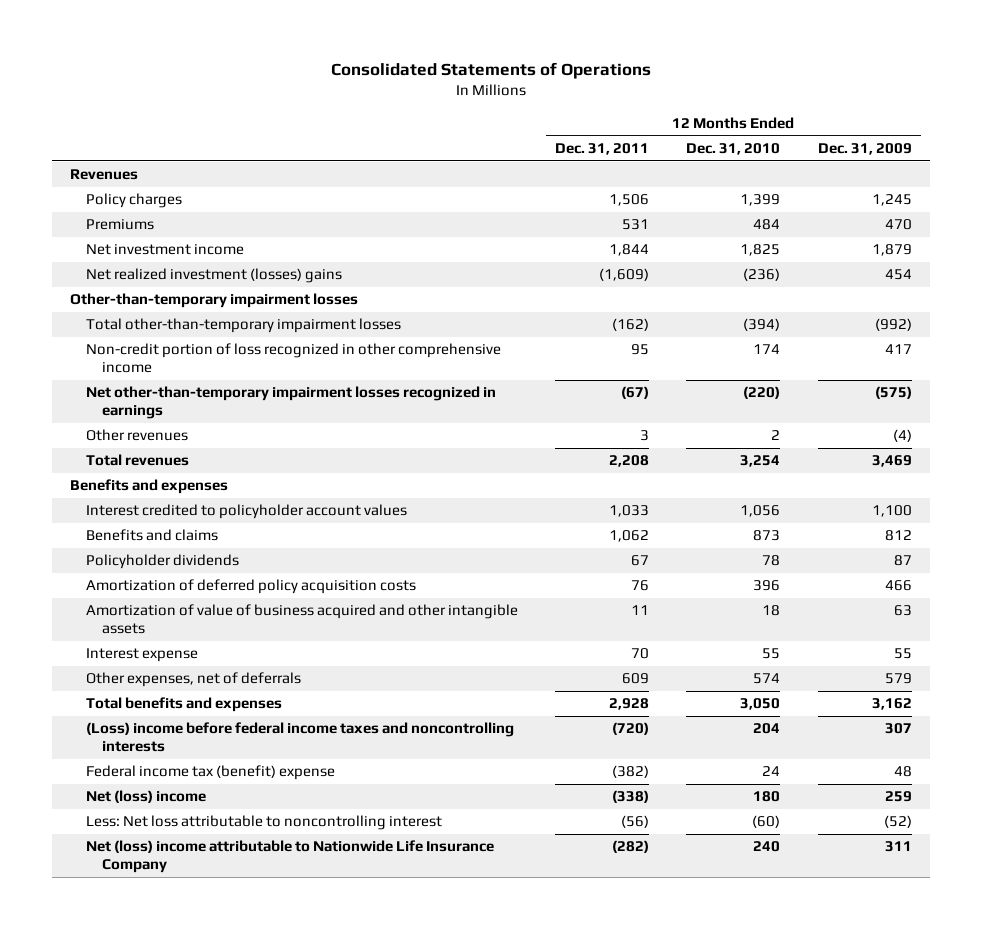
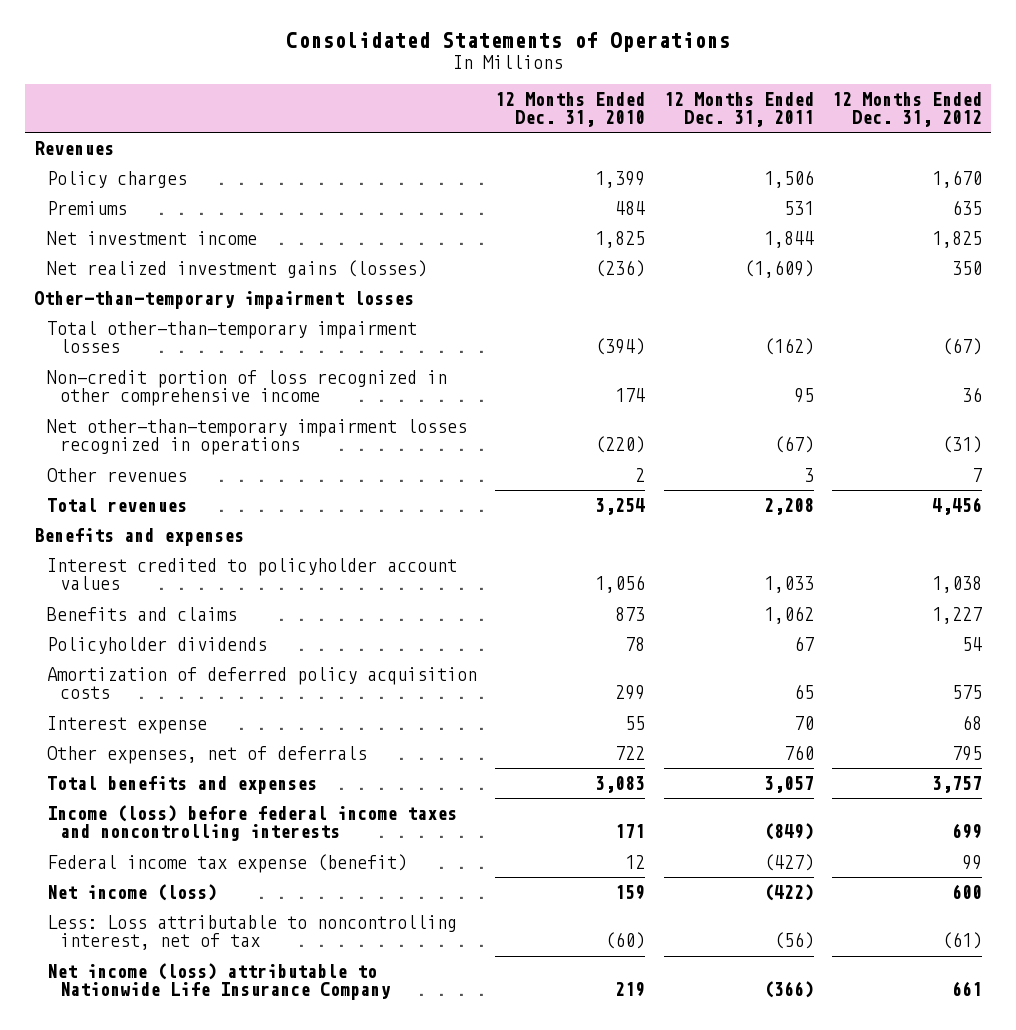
[817,142,912,155] Dec. 31, 2009 -> none
none -> [832,91,983,128] 12 Months Ended Dec. 31, 2012
[86,268,343,284] Net realized investment (losses) gains -> [46,260,427,279] Net realized investment gains (losses)
[86,386,497,420] Net other-than-temporary impairment losses recognized in earnings -> [46,419,467,456] Net other-than-temporary impairment losses recognized in operations
[86,604,519,635] Amortization of value of business acquired and other intangible assets -> none
[631,580,650,592] 76 -> [793,684,814,700] 65
[753,580,781,592] 396 -> [615,685,646,701] 299
[622,673,650,685] 609 -> [783,745,814,761] 760
[753,673,781,685] 574 -> [615,746,646,761] 722
[609,698,650,711] 2,928 -> [763,776,814,794] 3,057
[740,698,781,711] 3,050 -> [595,776,646,794] 3,083
[86,722,515,753] (Loss) income before federal income taxes and noncontrolling interests -> [46,805,457,842] Income (loss) before federal income taxes and noncontrolling interests
[612,722,650,736] (720) -> [763,823,814,841] (849)
[753,723,781,735] 204 -> [615,824,646,839] 171
[86,765,336,781] Federal income tax (benefit) expense -> [46,854,407,874] Federal income tax expense (benefit)
[612,765,650,779] (382) -> [763,854,814,872] (427)
[762,766,781,777] 24 -> [625,855,646,870] 12
[86,790,207,804] Net (loss) income -> [46,884,217,902] Net income (loss)
[612,790,650,804] (338) -> [763,884,814,902] (422)
[753,791,781,803] 180 -> [615,885,646,901] 159
[86,815,443,831] Less: Net loss attributable to noncontrolling interest -> [46,915,457,951] Less: Loss attributable to noncontrolling interest, net of tax
[86,840,495,874] Net (loss) income attributable to Nationwide Life Insurance Company -> [46,963,391,1001] Net income (loss) attributable to Nationwide Life Insurance Company
[612,840,650,854] (282) -> [763,981,814,999] (366)
[753,841,781,853] 240 -> [615,982,646,998] 219

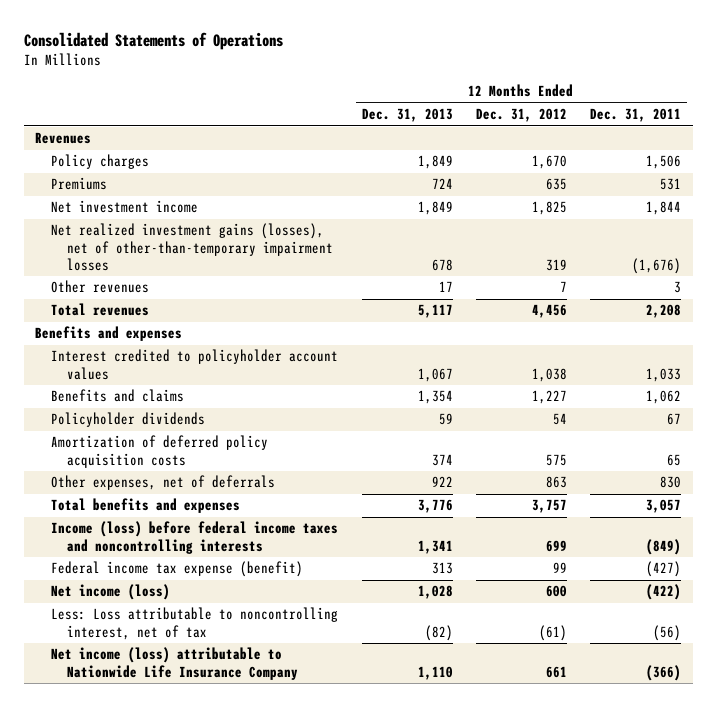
[495,91,646,128] 12 Months Ended Dec. 31, 2010 -> none
none -> [361,108,453,123] Dec. 31, 2013
[34,291,415,310] Other-than-temporary impairment losses -> none
[46,321,417,354] Total other-than-temporary impairment losses -> none
[46,370,447,407] Non-credit portion of loss recognized in other comprehensive income -> none
[46,419,467,456] Net other-than-temporary impairment losses recognized in operations -> none
[46,260,427,279] Net realized investment gains (losses) -> [51,223,333,271] Net realized investment gains (losses), net of other-than-temporary impairment losses
[743,260,814,279] (1,609) -> [632,257,682,274] (1,676)
[952,261,983,276] 350 -> [545,258,567,271] 319
[46,716,207,735] Interest expense -> none
[783,745,814,761] 760 -> [660,476,682,489] 830
[952,746,983,762] 795 -> [545,476,567,489] 863

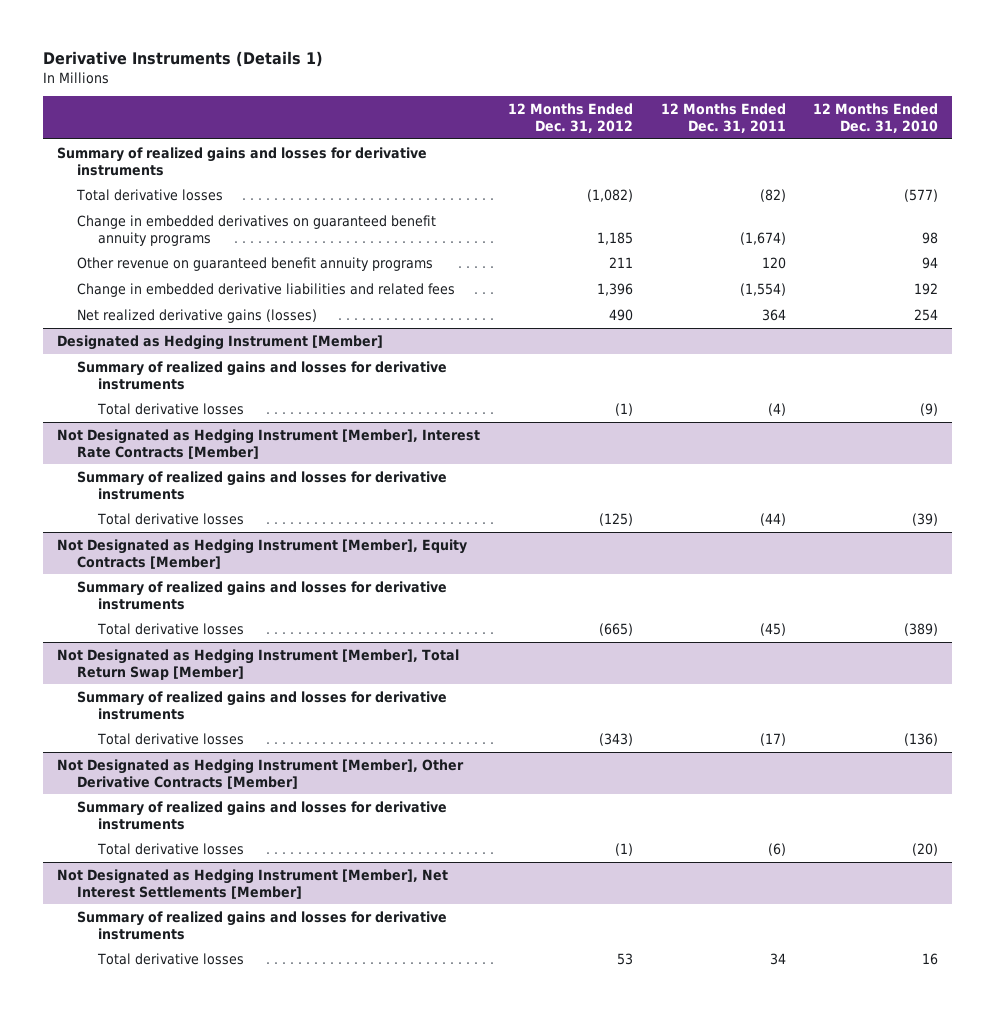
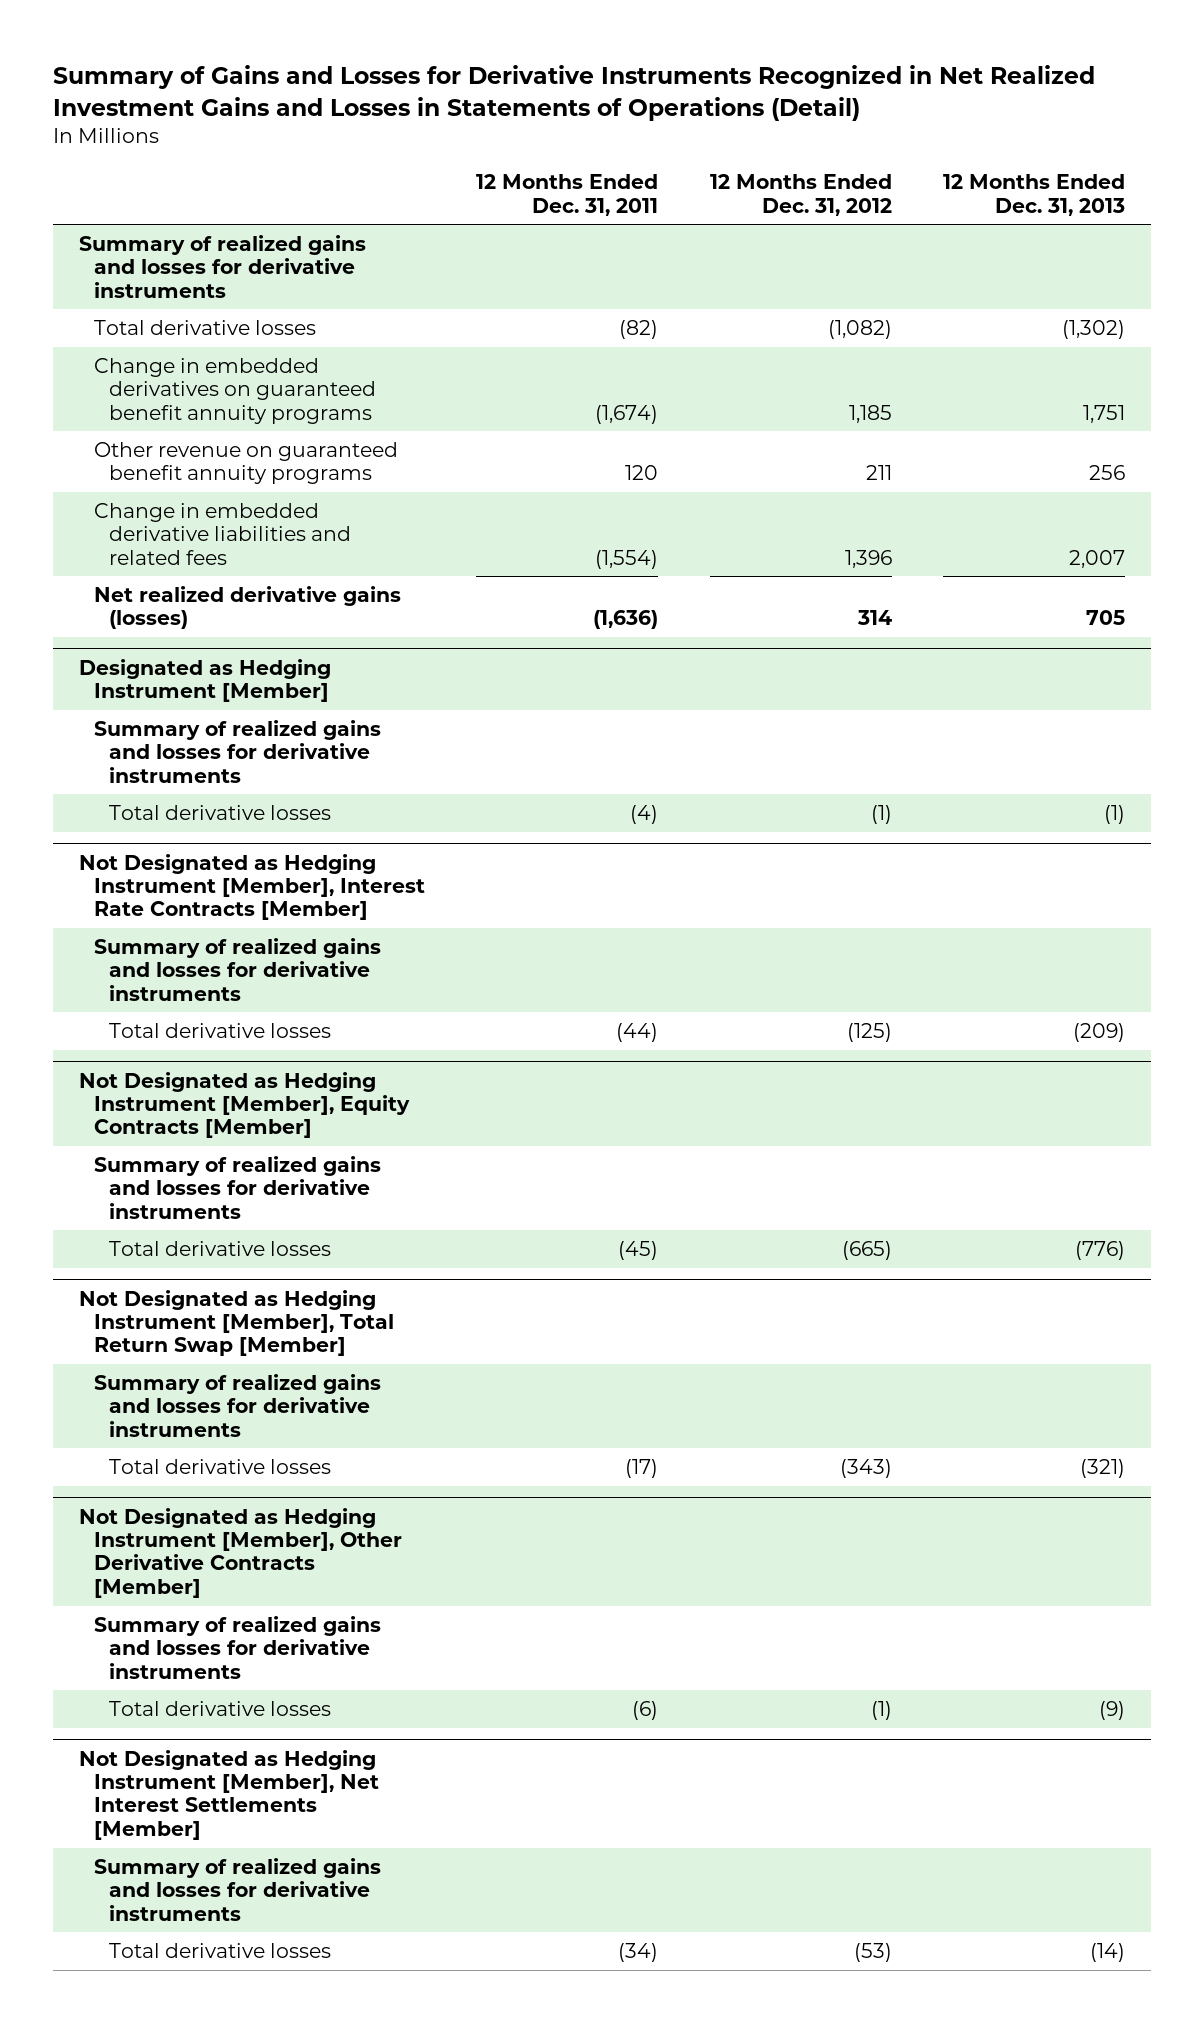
[42,51,323,68] Derivative Instruments (Details 1) -> [52,65,1095,121] Summary of Gains and Losses for Derivative Instruments Recognized in Net Realized Investment Gains and Losses in Statements of Operations (Detail)
[813,102,939,133] 12 Months Ended Dec. 31, 2010 -> none
none -> [943,174,1126,216] 12 Months Ended Dec. 31, 2013
[608,308,633,321] 490 -> [856,610,892,626] 314
[761,308,786,321] 364 -> [593,610,659,630] (1,636)
[616,952,633,965] 53 -> [853,1942,892,1962] (53)
[769,952,786,965] 34 -> [618,1942,659,1962] (34)

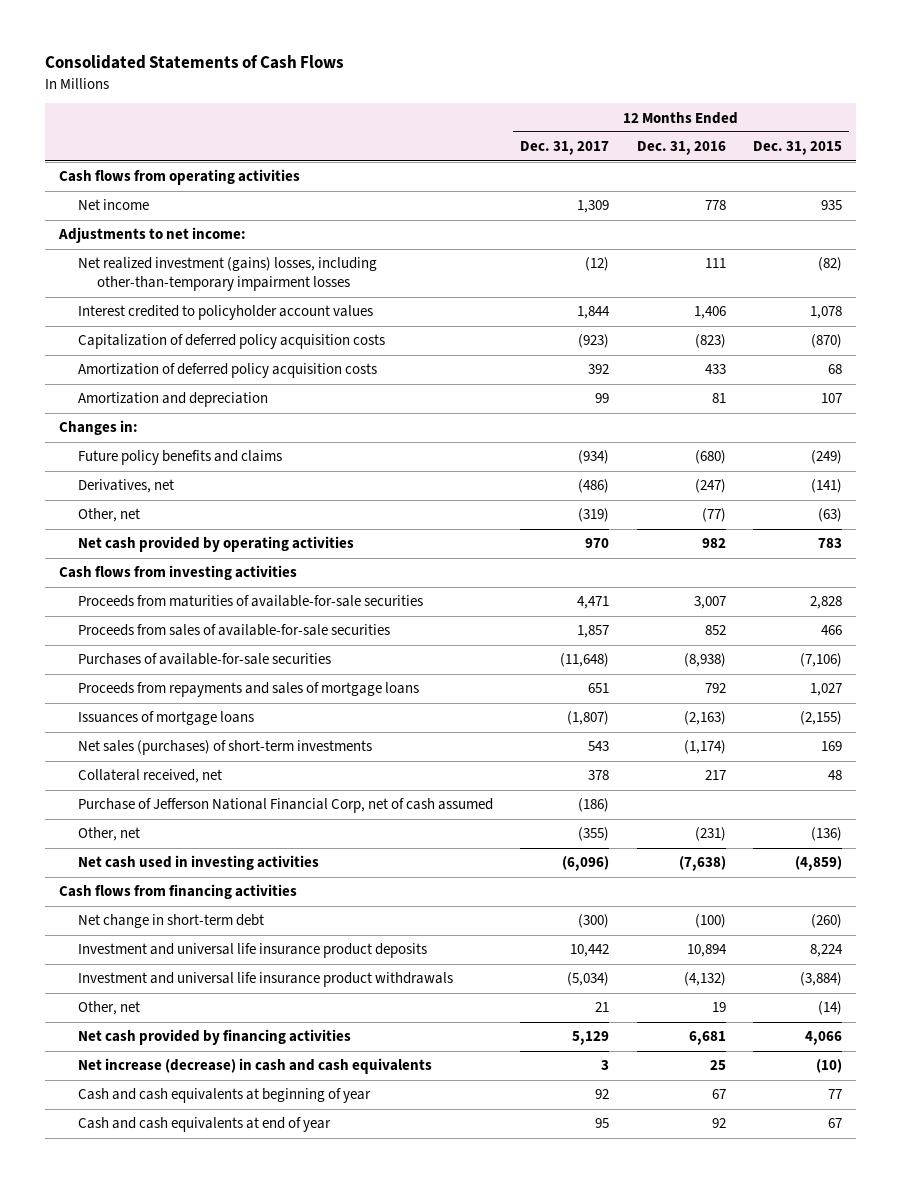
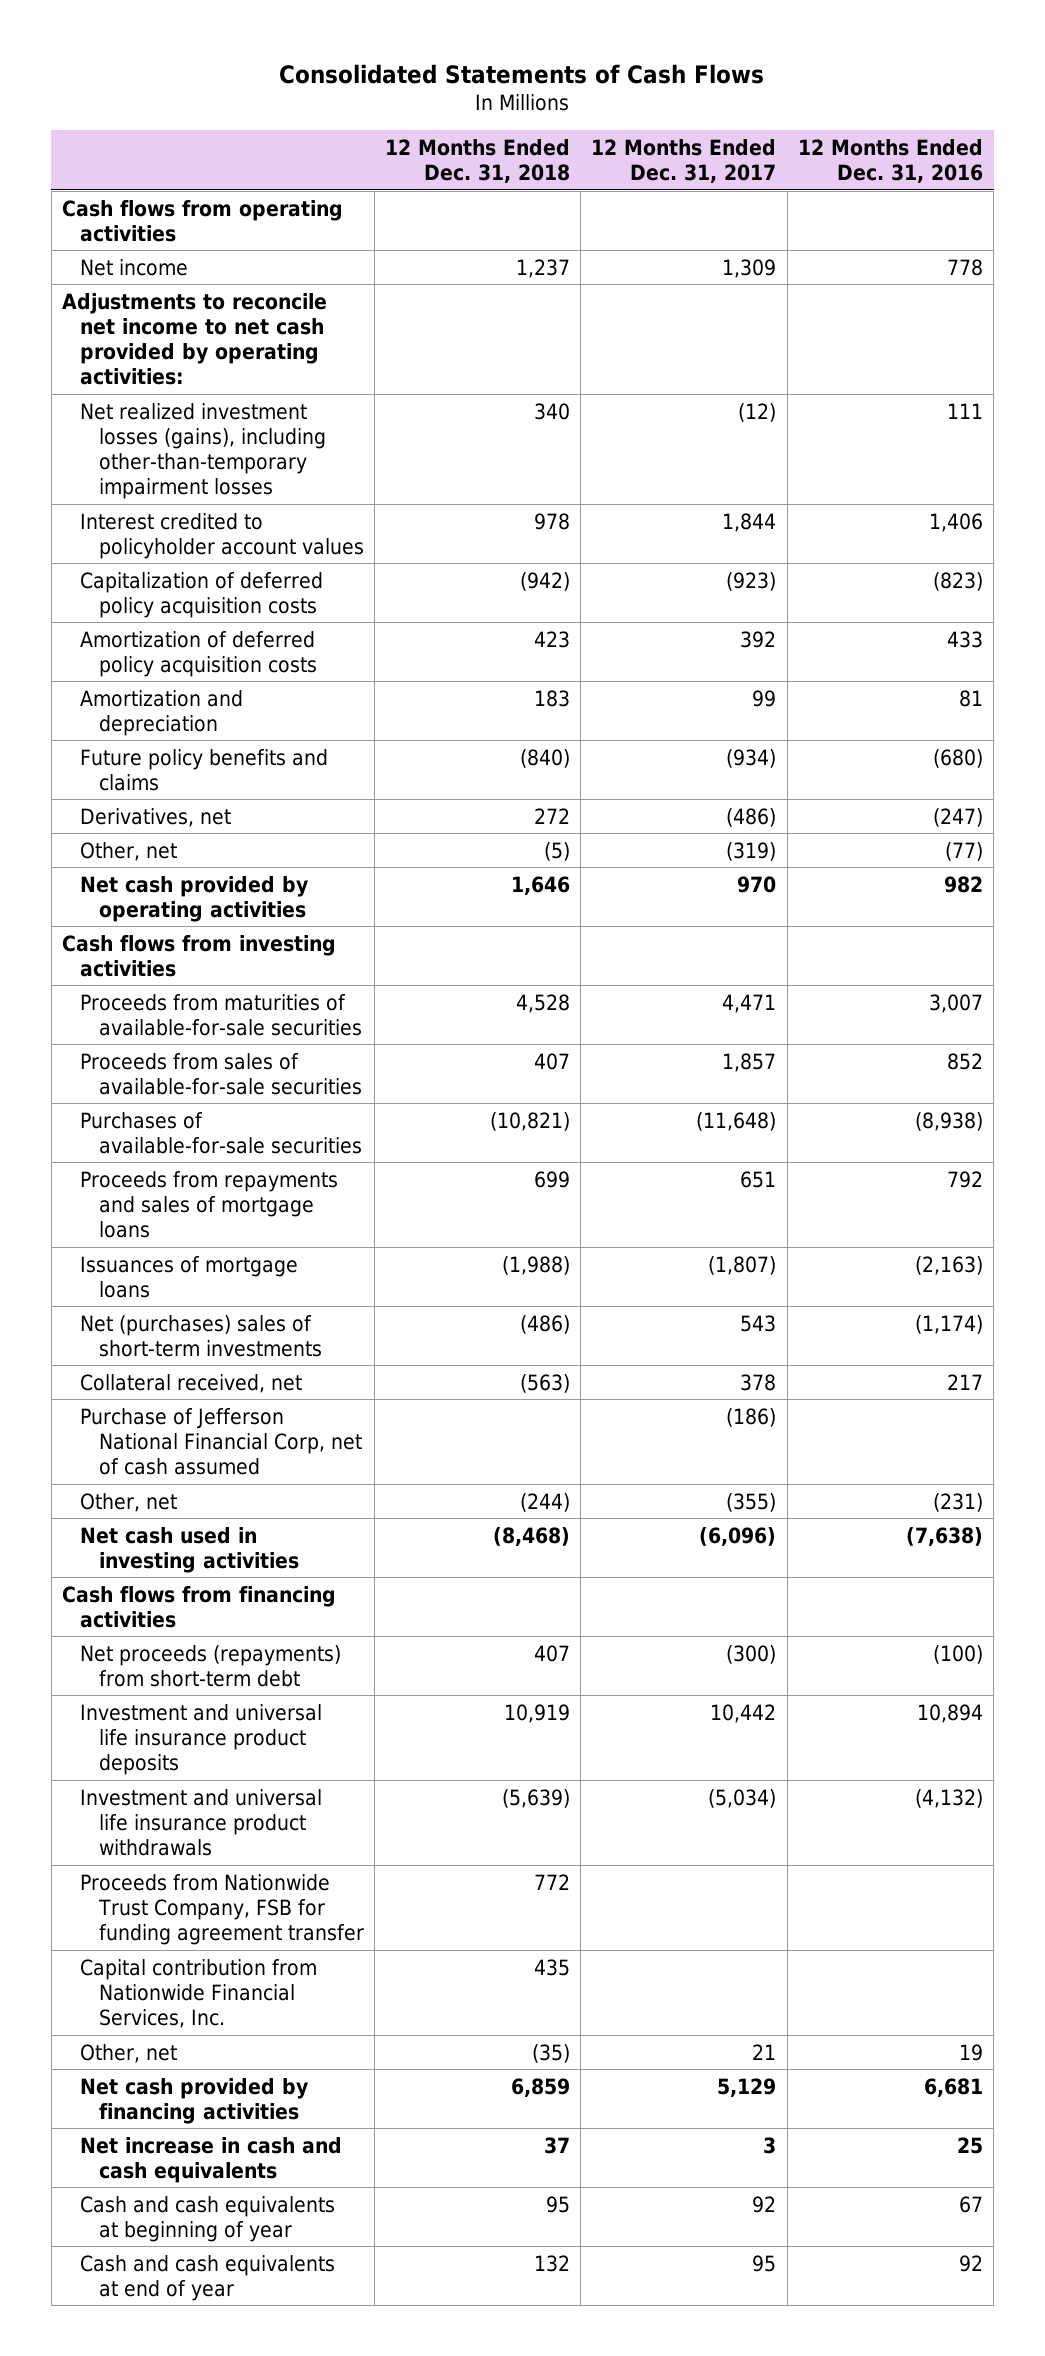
[753,141,843,156] Dec. 31, 2015 -> none
none -> [385,138,571,183] 12 Months Ended Dec. 31, 2018
[58,227,247,244] Adjustments to net income: -> [61,292,327,386] Adjustments to reconcile net income to net cash provided by operating activities:
[77,257,377,292] Net realized investment (gains) losses, including other-than-temporary impairment losses -> [80,402,326,500] Net realized investment losses (gains), including other-than-temporary impairment losses
[59,420,139,436] Changes in: -> none
[77,740,372,756] Net sales (purchases) of short-term investments -> [80,1314,322,1357] Net (purchases) sales of short-term investments
[77,914,264,929] Net change in short-term debt -> [80,1644,342,1687] Net proceeds (repayments) from short-term debt
none -> [80,1873,364,1945] Proceeds from Nationwide Trust Company, FSB for funding agreement transfer
none -> [80,1958,318,2028] Capital contribution from Nationwide Financial Services, Inc.
[77,1058,432,1075] Net increase (decrease) in cash and cash equivalents -> [80,2136,343,2183] Net increase in cash and cash equivalents

